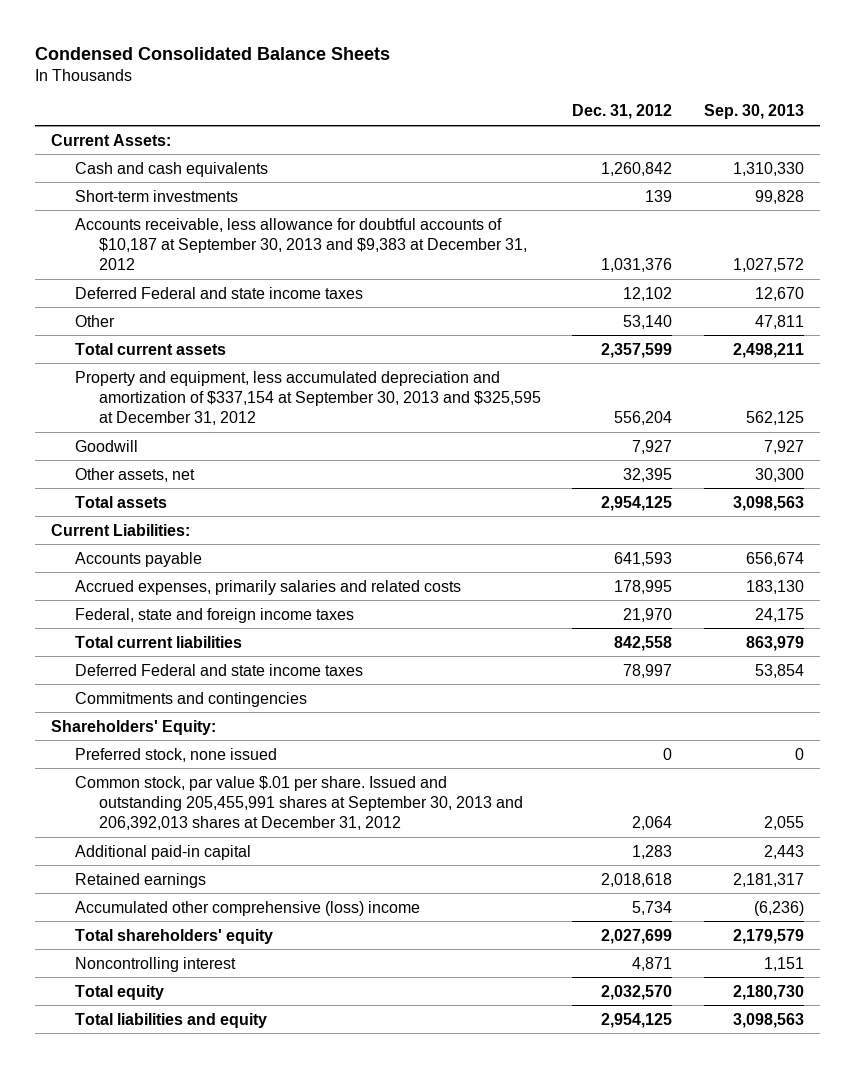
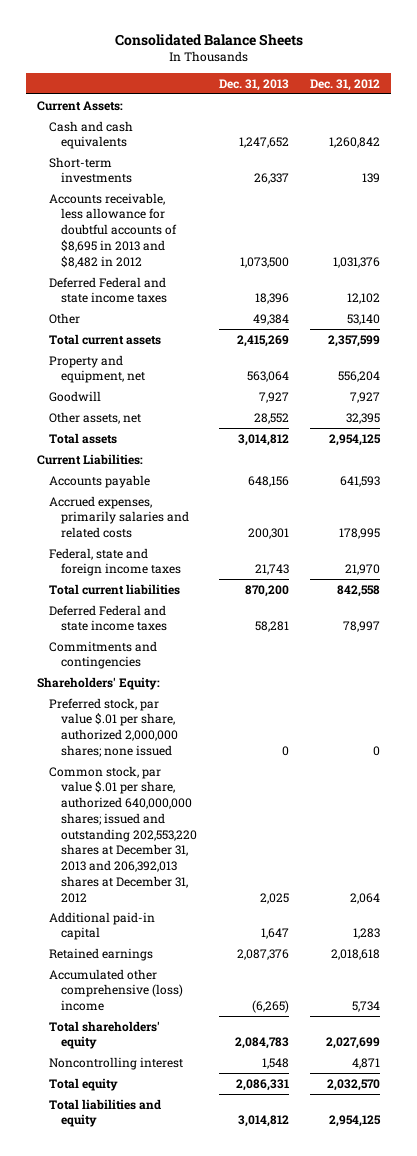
[35,46,391,60] Condensed Consolidated Balance Sheets -> [114,33,303,46] Consolidated Balance Sheets
[703,104,804,120] Sep. 30, 2013 -> none
none -> [218,79,289,92] Dec. 31, 2013
[74,217,527,270] Accounts receivable, less allowance for doubtful accounts of $10,187 at September 30, 2013 and $9,383 at December 31, 2012 -> [48,192,177,268] Accounts receivable, less allowance for doubtful accounts of $8,695 in 2013 and $8,482 in 2012
[74,370,541,425] Property and equipment, less accumulated depreciation and amortization of $337,154 at September 30, 2013 and $325,595 at December 31, 2012 -> [48,354,145,384] Property and equipment, net
[74,747,277,762] Preferred stock, none issued -> [48,697,178,757] Preferred stock, par value $.01 per share, authorized 2,000,000 shares; none issued
[74,775,523,830] Common stock, par value $.01 per share. Issued and outstanding 205,455,991 shares at September 30, 2013 and 206,392,013 shares at December 31, 2012 -> [48,765,197,903] Common stock, par value $.01 per share, authorized 640,000,000 shares; issued and outstanding 202,553,220 shares at December 31, 2013 and 206,392,013 shares at December 31, 2012

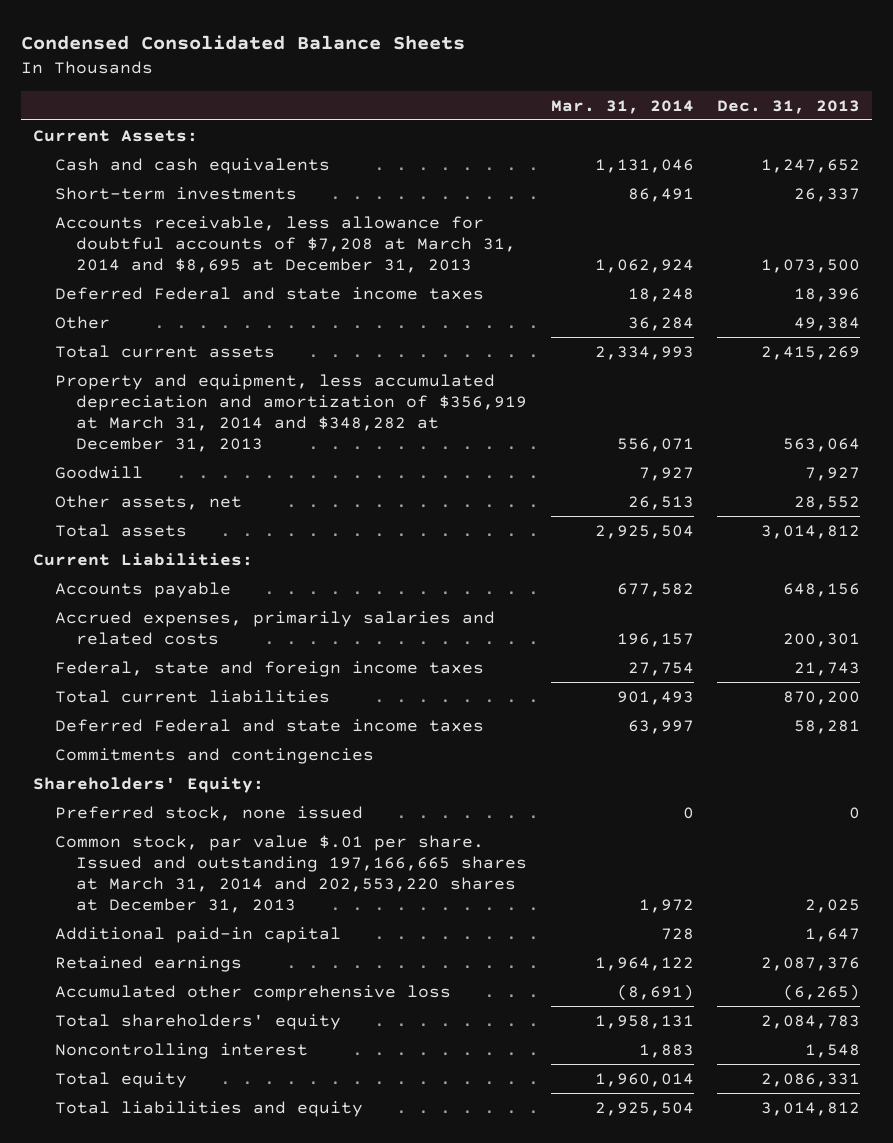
[114,33,303,46] Consolidated Balance Sheets -> [21,34,466,50] Condensed Consolidated Balance Sheets
[310,79,381,92] Dec. 31, 2012 -> none
none -> [550,99,694,114] Mar. 31, 2014
[48,192,177,268] Accounts receivable, less allowance for doubtful accounts of $8,695 in 2013 and $8,482 in 2012 -> [54,215,517,273] Accounts receivable, less allowance for doubtful accounts of $7,208 at March 31, 2014 and $8,695 at December 31, 2013
[48,354,145,384] Property and equipment, net -> [54,373,528,452] Property and equipment, less accumulated depreciation and amortization of $356,919 at March 31, 2014 and $348,282 at December 31, 2013
[48,697,178,757] Preferred stock, par value $.01 per share, authorized 2,000,000 shares; none issued -> [54,805,363,821] Preferred stock, none issued
[48,765,197,903] Common stock, par value $.01 per share, authorized 640,000,000 shares; issued and outstanding 202,553,220 shares at December 31, 2013 and 206,392,013 shares at December 31, 2012 -> [54,834,528,913] Common stock, par value $.01 per share. Issued and outstanding 197,166,665 shares at March 31, 2014 and 202,553,220 shares at December 31, 2013
[48,968,183,1012] Accumulated other comprehensive (loss) income -> [54,984,451,1001] Accumulated other comprehensive loss

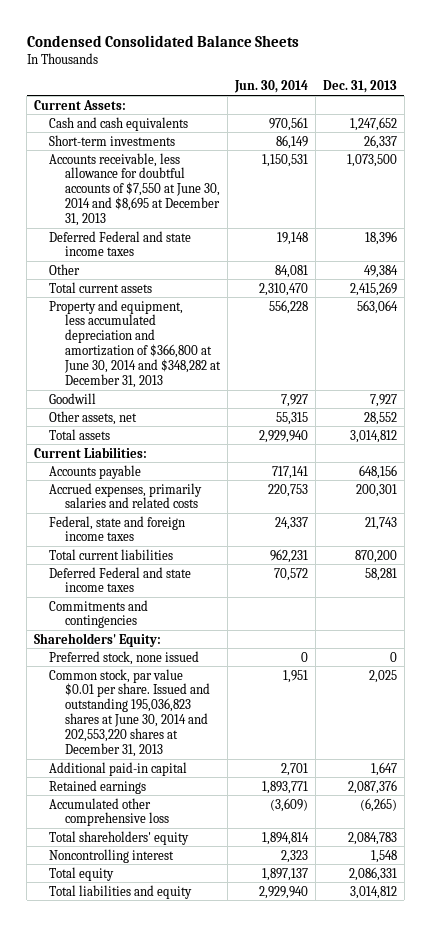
[550,99,694,114] Mar. 31, 2014 -> none
none -> [233,80,308,94] Jun. 30, 2014
[54,215,517,273] Accounts receivable, less allowance for doubtful accounts of $7,208 at March 31, 2014 and $8,695 at December 31, 2013 -> [49,152,220,227] Accounts receivable, less allowance for doubtful accounts of $7,550 at June 30, 2014 and $8,695 at December 31, 2013
[54,373,528,452] Property and equipment, less accumulated depreciation and amortization of $356,919 at March 31, 2014 and $348,282 at December 31, 2013 -> [49,299,221,389] Property and equipment, less accumulated depreciation and amortization of $366,800 at June 30, 2014 and $348,282 at December 31, 2013
[54,834,528,913] Common stock, par value $.01 per share. Issued and outstanding 197,166,665 shares at March 31, 2014 and 202,553,220 shares at December 31, 2013 -> [49,668,210,758] Common stock, par value $0.01 per share. Issued and outstanding 195,036,823 shares at June 30, 2014 and 202,553,220 shares at December 31, 2013

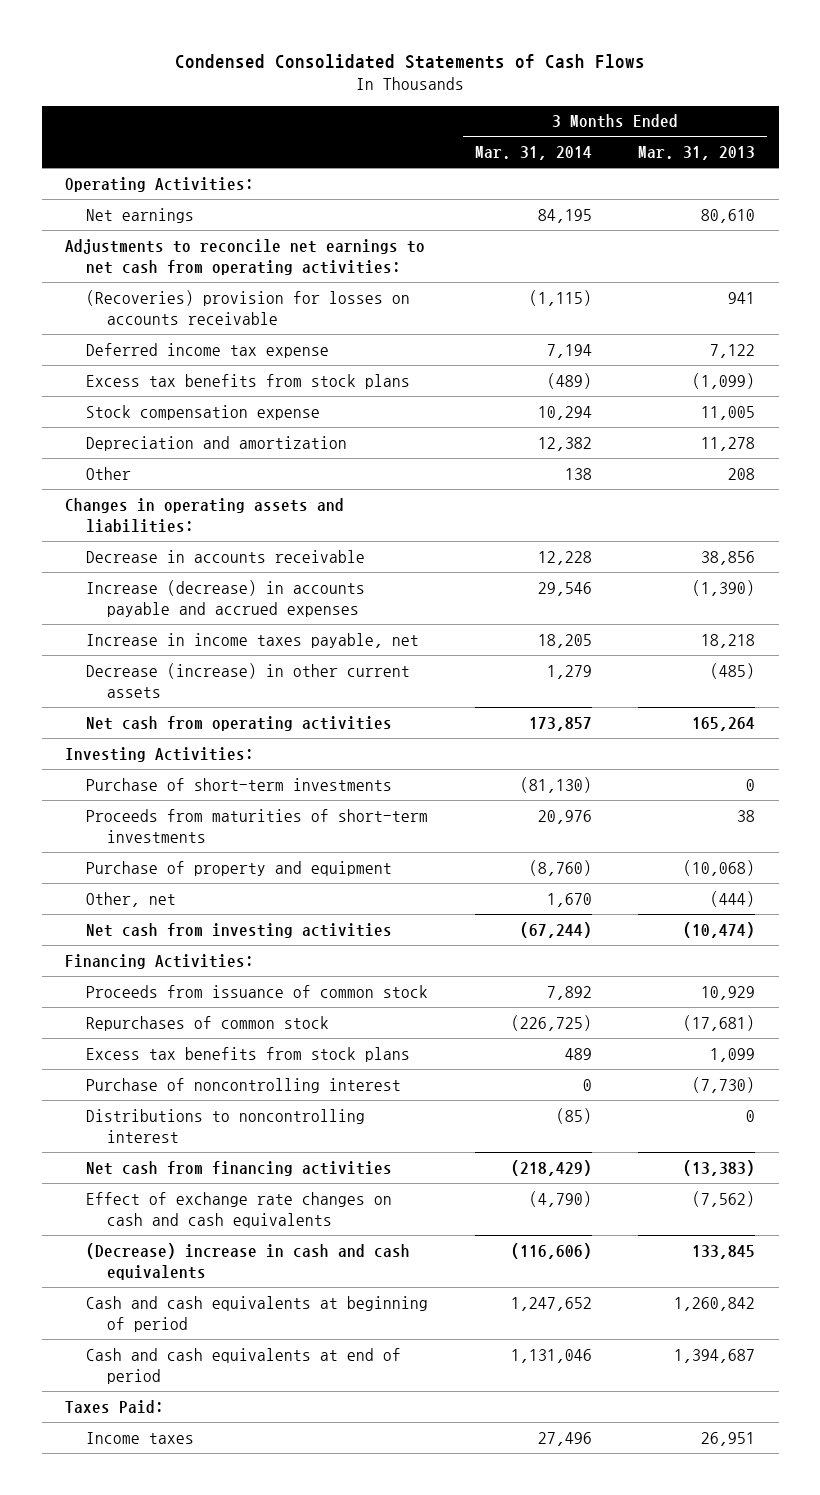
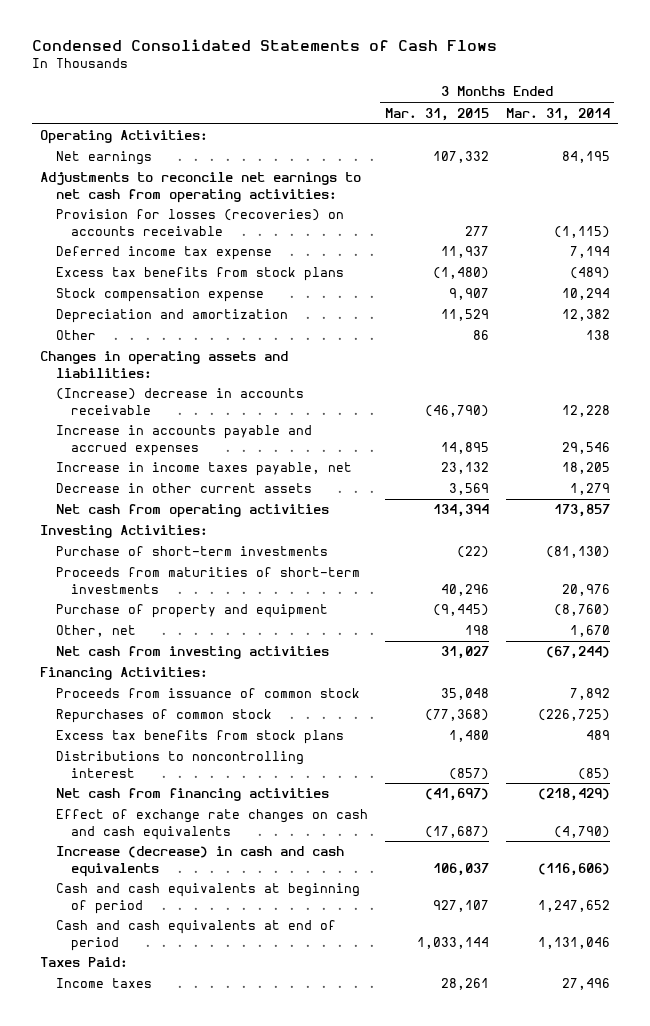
[638,145,756,160] Mar. 31, 2013 -> none
none -> [384,107,489,121] Mar. 31, 2015
[85,289,410,325] (Recoveries) provision for losses on accounts receivable -> [55,209,344,236] Provision for losses (recoveries) on accounts receivable
[85,549,365,563] Decrease in accounts receivable -> [55,388,304,415] (Increase) decrease in accounts receivable
[85,579,365,617] Increase (decrease) in accounts payable and accrued expenses -> [55,425,312,456] Increase in accounts payable and accrued expenses
[85,662,410,698] Decrease (increase) in other current assets -> [55,483,312,494] Decrease in other current assets
[85,1077,401,1093] Purchase of noncontrolling interest -> none
[85,1242,410,1280] (Decrease) increase in cash and cash equivalents -> [55,846,344,877] Increase (decrease) in cash and cash equivalents

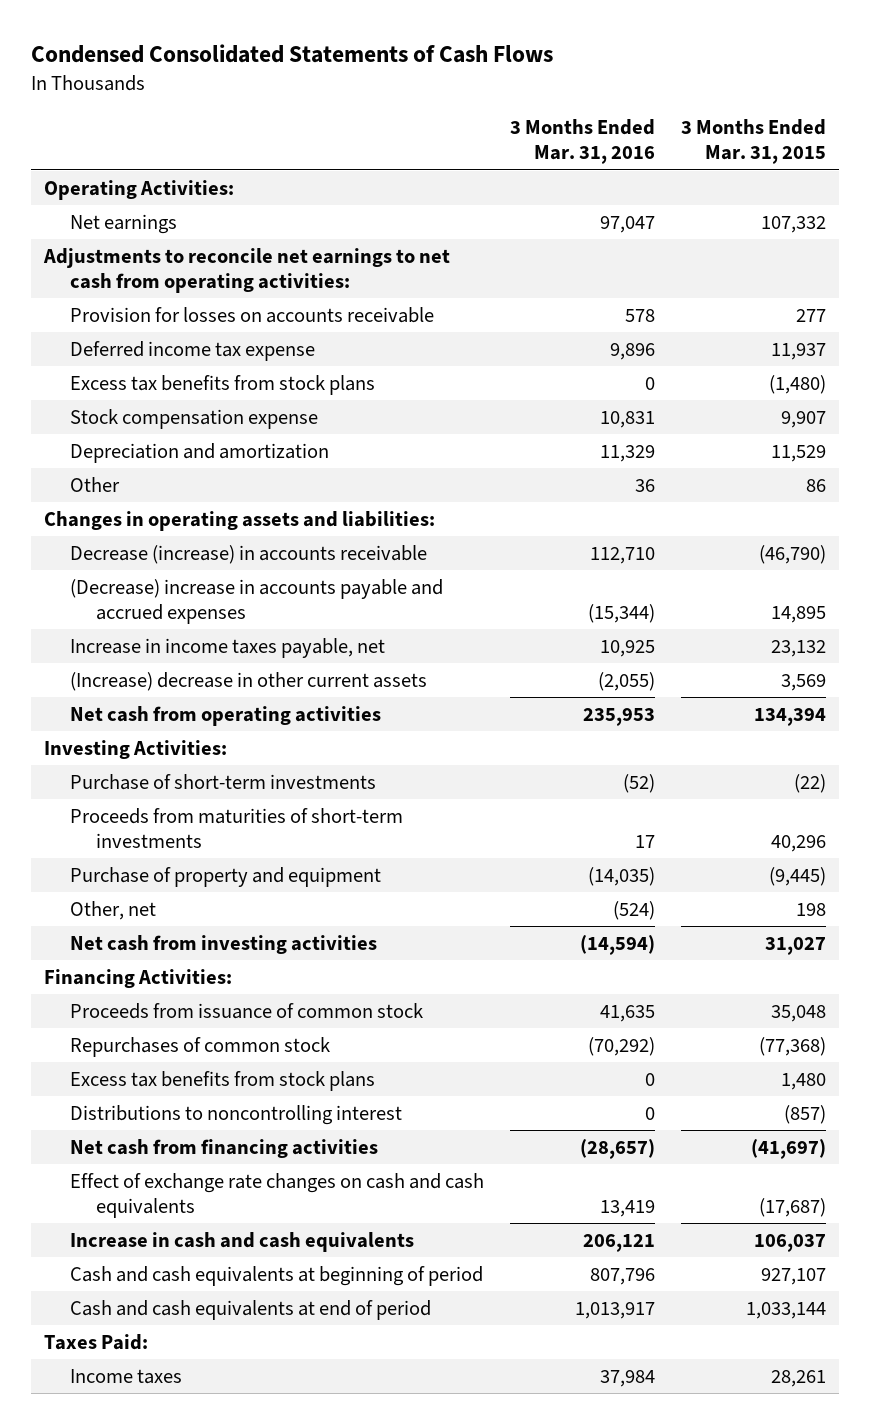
[505,107,610,121] Mar. 31, 2014 -> none
none -> [510,118,656,165] 3 Months Ended Mar. 31, 2016
[55,209,344,236] Provision for losses (recoveries) on accounts receivable -> [70,306,435,323] Provision for losses on accounts receivable
[55,388,304,415] (Increase) decrease in accounts receivable -> [70,544,428,564] Decrease (increase) in accounts receivable
[55,425,312,456] Increase in accounts payable and accrued expenses -> [70,578,444,624] (Decrease) increase in accounts payable and accrued expenses
[55,483,312,494] Decrease in other current assets -> [70,671,428,691] (Increase) decrease in other current assets
[55,846,344,877] Increase (decrease) in cash and cash equivalents -> [70,1231,415,1252] Increase in cash and cash equivalents

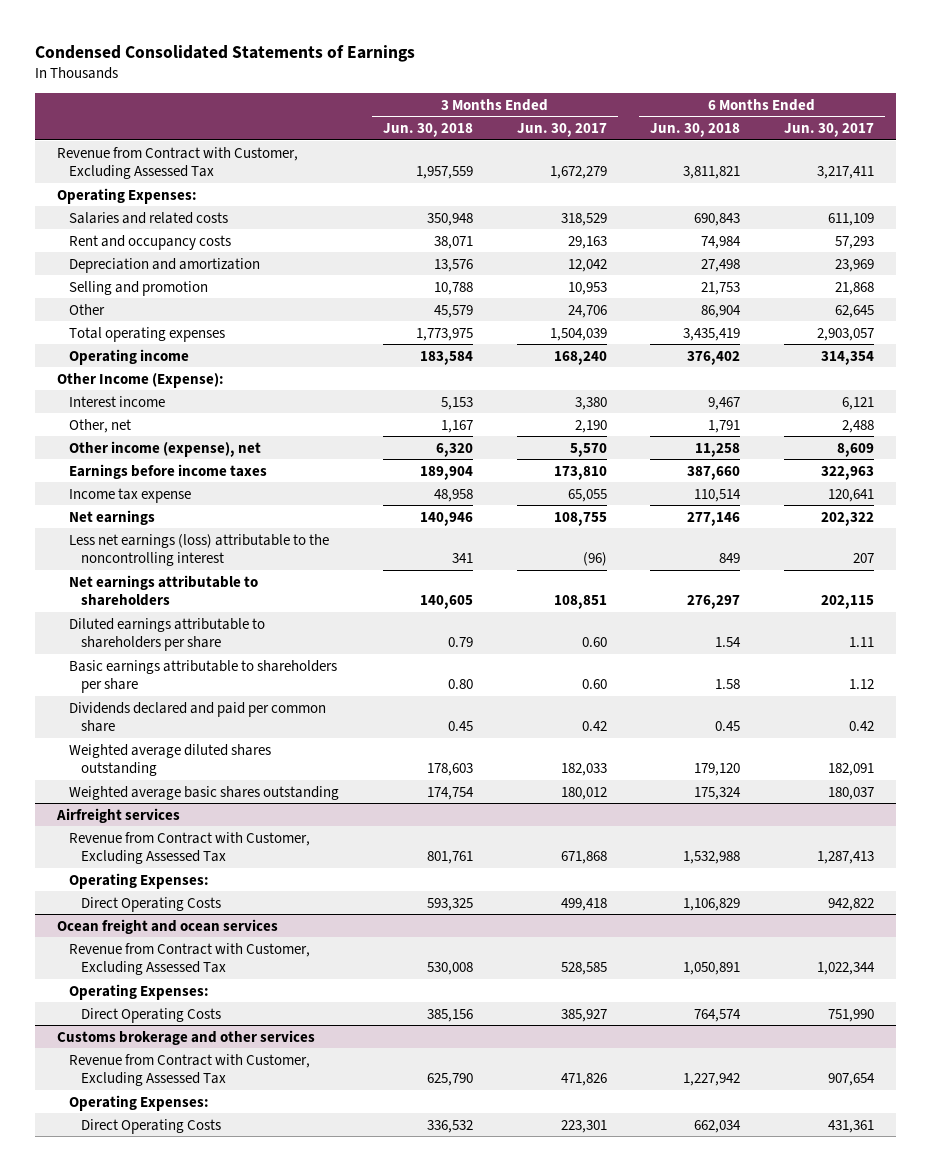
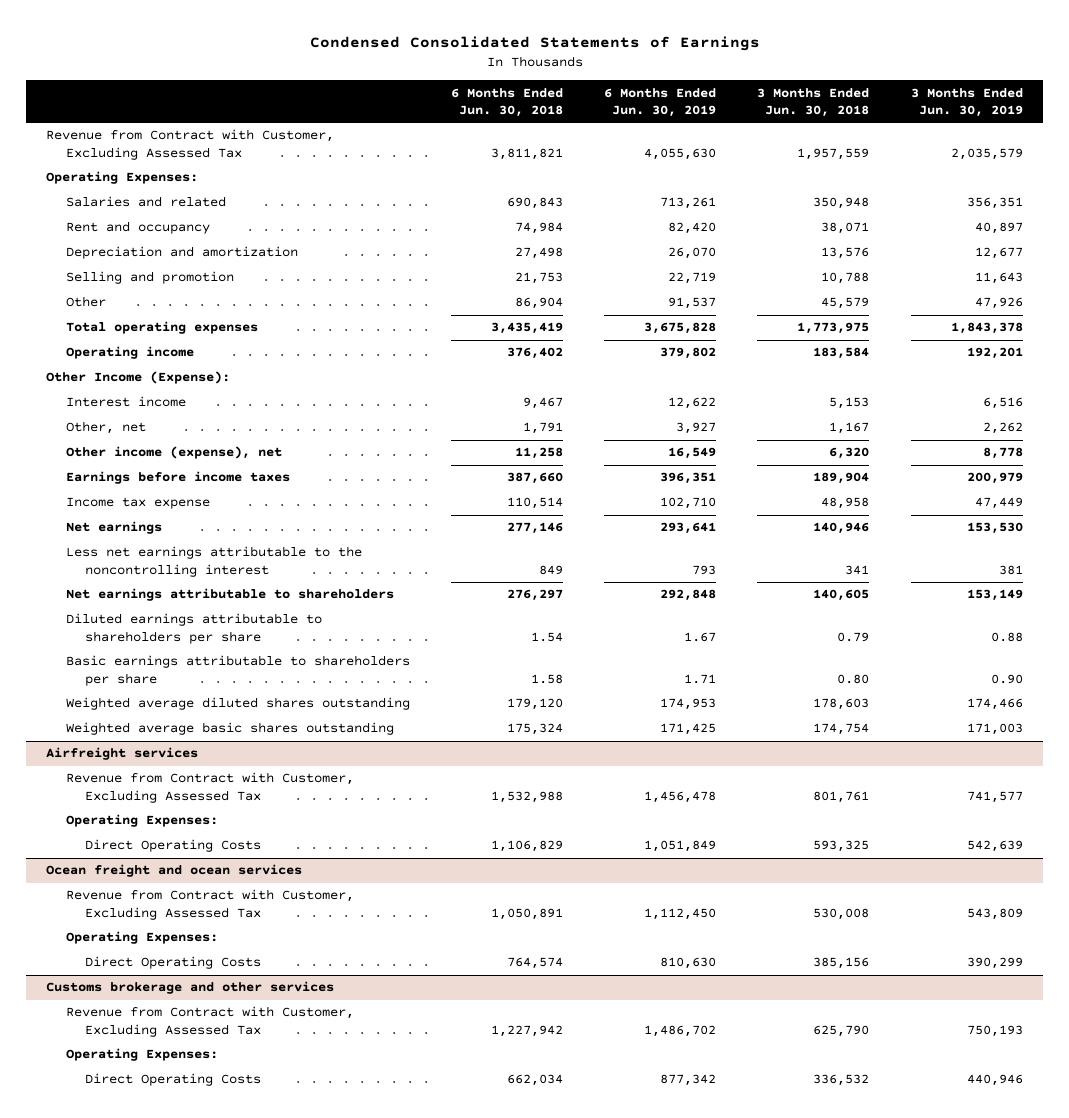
[516,123,607,138] Jun. 30, 2017 -> none
[784,123,875,138] Jun. 30, 2017 -> none
none -> [604,87,717,118] 6 Months Ended Jun. 30, 2019
none -> [910,87,1023,118] 3 Months Ended Jun. 30, 2019
[68,211,228,224] Salaries and related costs -> [65,196,226,208] Salaries and related
[68,234,231,250] Rent and occupancy costs -> [65,221,210,235] Rent and occupancy
[68,533,329,567] Less net earnings (loss) attributable to the noncontrolling interest -> [65,546,362,577] Less net earnings attributable to the noncontrolling interest
[68,701,326,733] Dividends declared and paid per common share -> none

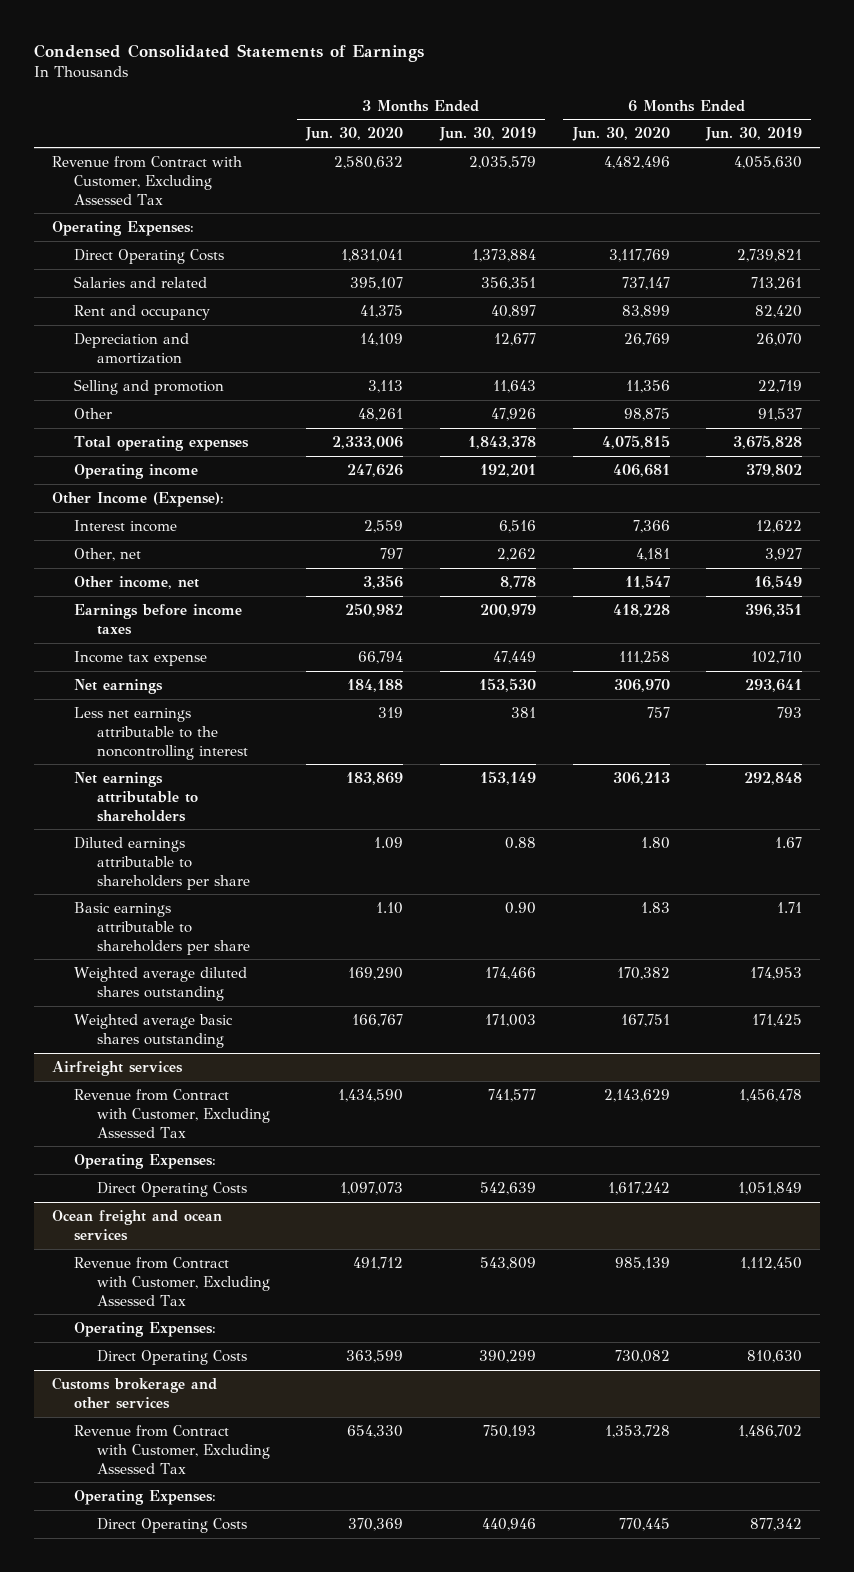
[450,87,563,118] 6 Months Ended Jun. 30, 2018 -> none
[757,87,870,118] 3 Months Ended Jun. 30, 2018 -> none
none -> [305,127,404,142] Jun. 30, 2020
none -> [571,127,670,142] Jun. 30, 2020
none -> [74,249,225,265] Direct Operating Costs
[65,446,282,460] Other income (expense), net -> [74,576,200,590] Other income, net

